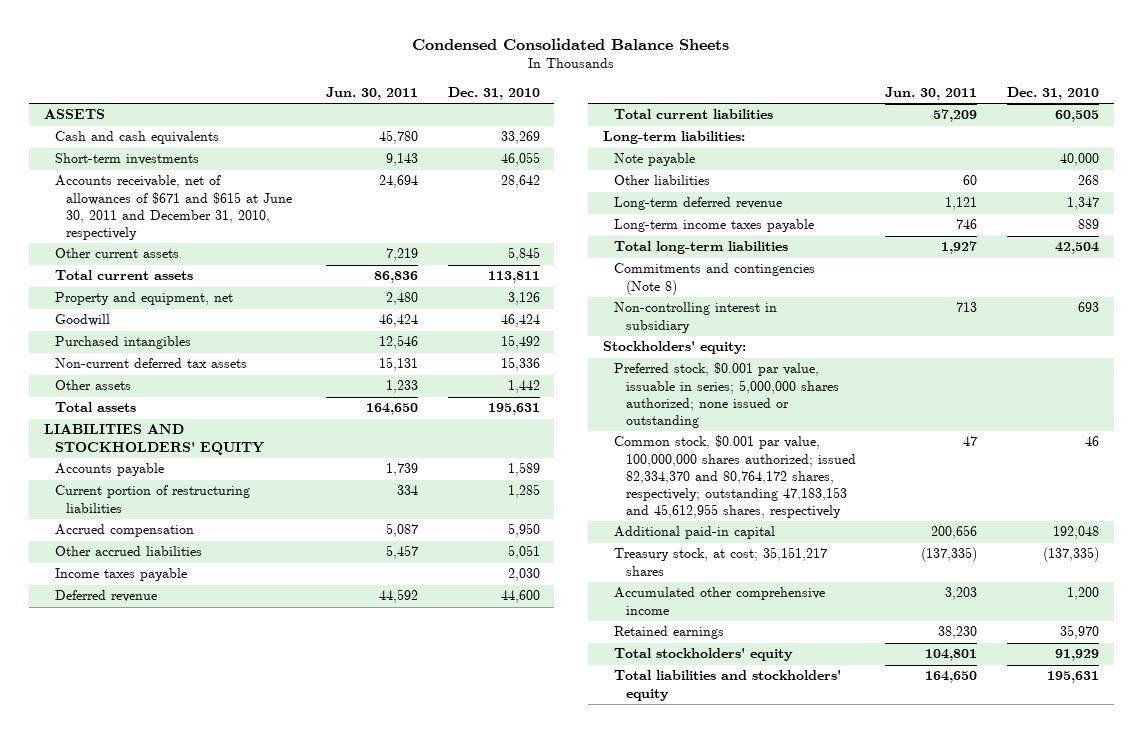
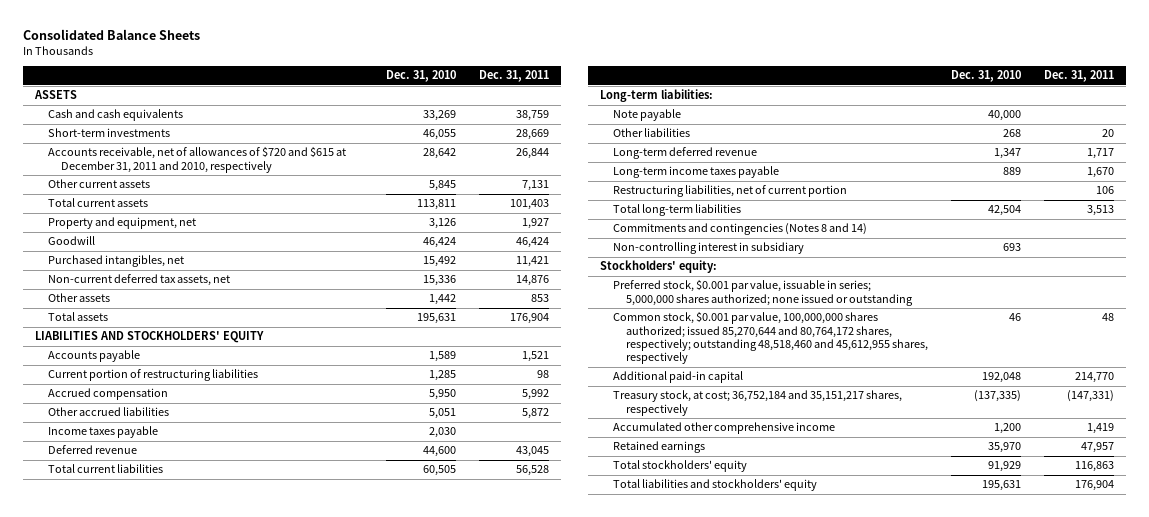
[412,37,730,50] Condensed Consolidated Balance Sheets -> [23,29,201,41] Consolidated Balance Sheets
[325,86,418,100] Jun. 30, 2011 -> none
none -> [479,70,550,83] Dec. 31, 2011
[54,175,293,240] Accounts receivable, net of allowances of $671 and $615 at June 30, 2011 and December 31, 2010, respectively -> [47,146,346,173] Accounts receivable, net of allowances of $720 and $615 at December 31, 2011 and 2010, respectively
[54,336,191,350] Purchased intangibles -> [47,255,184,268] Purchased intangibles, net
[54,358,247,369] Non-current deferred tax assets -> [47,274,230,287] Non-current deferred tax assets, net
none -> [612,185,847,198] Restructuring liabilities, net of current portion
[614,263,816,295] Commitments and contingencies (Note 8) -> [612,223,867,236] Commitments and contingencies (Notes 8 and 14)
[614,435,856,518] Common stock, $0.001 par value, 100,000,000 shares authorized; issued 82,334,370 and 80,764,172 shares, respectively; outstanding 47,183,153 and 45,612,955 shares, respectively -> [612,311,929,365] Common stock, $0.001 par value, 100,000,000 shares authorized; issued 85,270,644 and 80,764,172 shares, respectively; outstanding 48,518,460 and 45,612,955 shares, respectively
[614,547,828,576] Treasury stock, at cost; 35,151,217 shares -> [612,390,902,416] Treasury stock, at cost; 36,752,184 and 35,151,217 shares, respectively

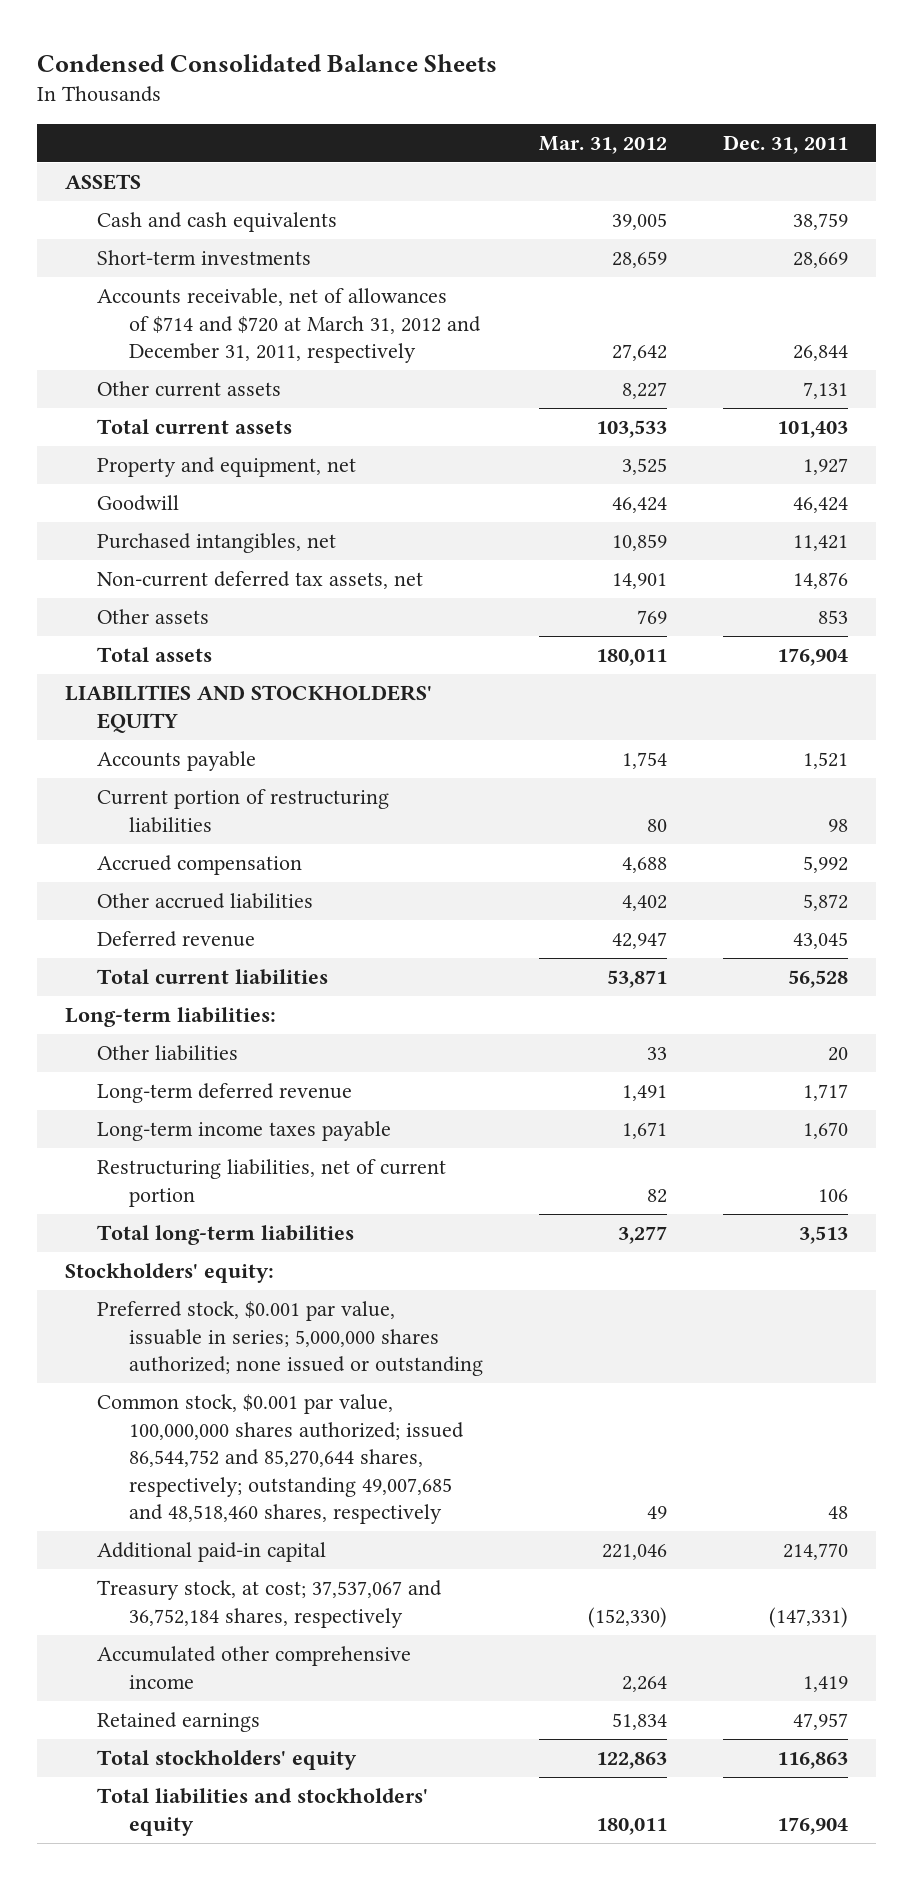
[23,29,201,41] Consolidated Balance Sheets -> [37,53,498,72] Condensed Consolidated Balance Sheets
[386,70,457,83] Dec. 31, 2010 -> none
none -> [539,135,668,154] Mar. 31, 2012
[47,146,346,173] Accounts receivable, net of allowances of $720 and $615 at December 31, 2011 and 2010, respectively -> [97,288,481,364] Accounts receivable, net of allowances of $714 and $720 at March 31, 2012 and December 31, 2011, respectively
[47,426,158,439] Income taxes payable -> none
[612,109,681,122] Note payable -> none
[612,223,867,236] Commitments and contingencies (Notes 8 and 14) -> none
[612,242,804,255] Non-controlling interest in subsidiary -> none
[612,311,929,365] Common stock, $0.001 par value, 100,000,000 shares authorized; issued 85,270,644 and 80,764,172 shares, respectively; outstanding 48,518,460 and 45,612,955 shares, respectively -> [97,1394,464,1525] Common stock, $0.001 par value, 100,000,000 shares authorized; issued 86,544,752 and 85,270,644 shares, respectively; outstanding 49,007,685 and 48,518,460 shares, respectively
[612,390,902,416] Treasury stock, at cost; 36,752,184 and 35,151,217 shares, respectively -> [97,1580,443,1628] Treasury stock, at cost; 37,537,067 and 36,752,184 shares, respectively

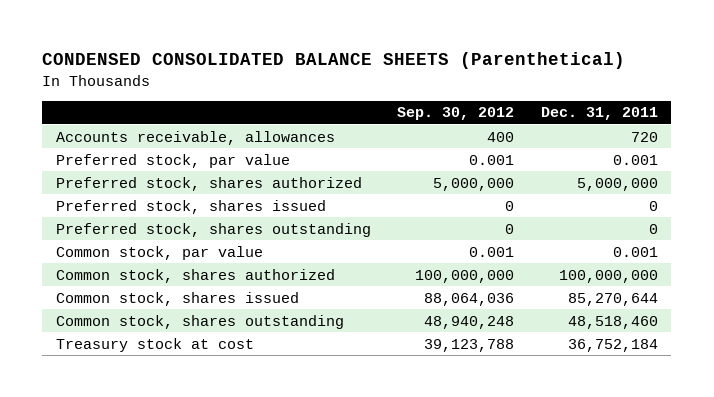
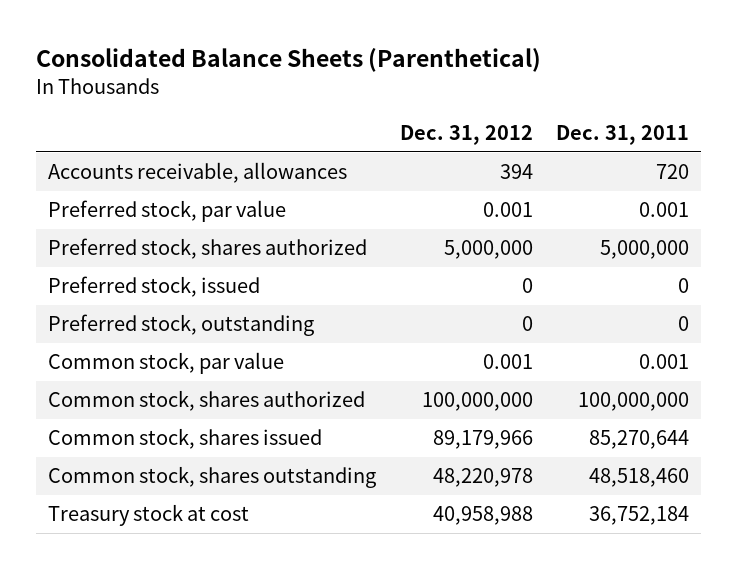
[42,52,626,70] CONDENSED CONSOLIDATED BALANCE SHEETS (Parenthetical) -> [36,48,542,73] Consolidated Balance Sheets (Parenthetical)
[397,107,515,121] Sep. 30, 2012 -> none
none -> [399,125,533,146] Dec. 31, 2012
[55,199,326,214] Preferred stock, shares issued -> [47,276,260,298] Preferred stock, issued
[55,222,371,237] Preferred stock, shares outstanding -> [47,314,314,337] Preferred stock, outstanding

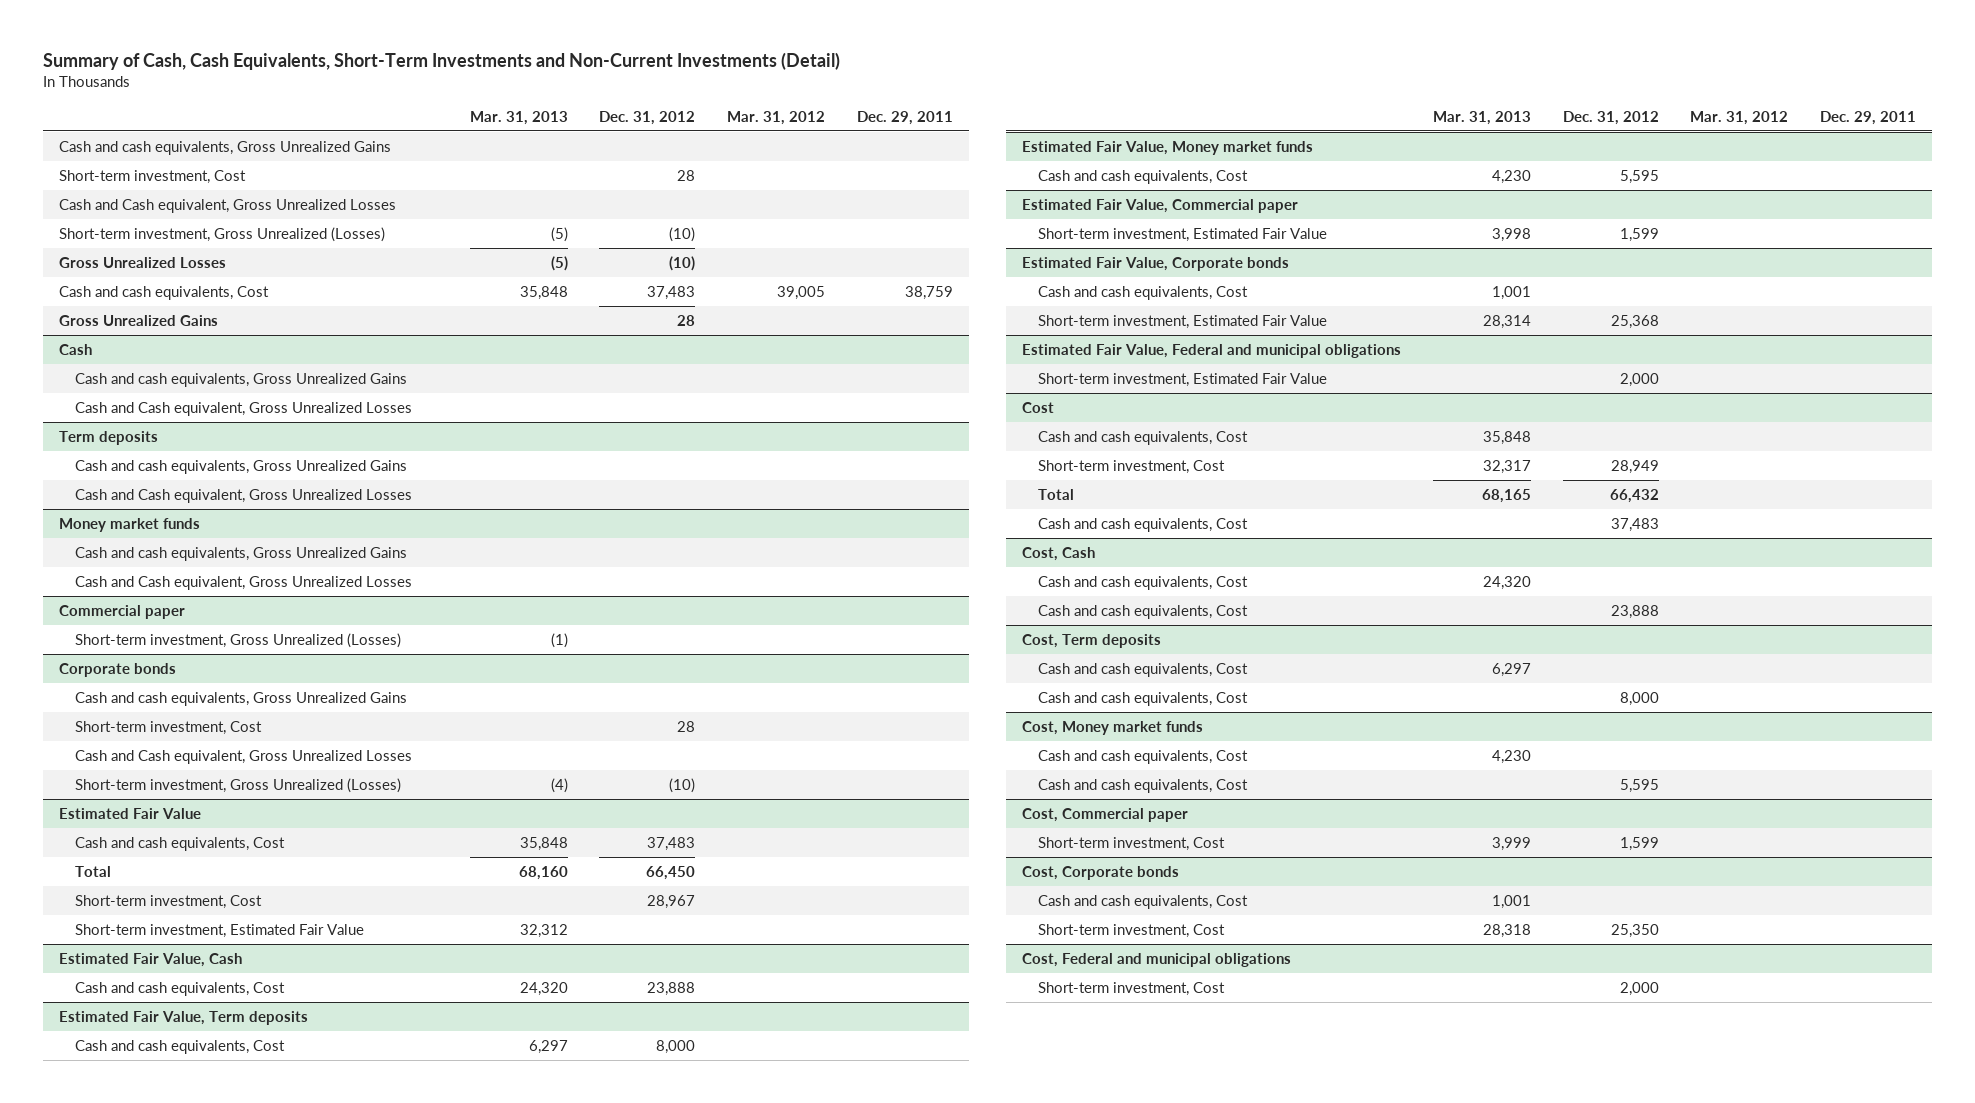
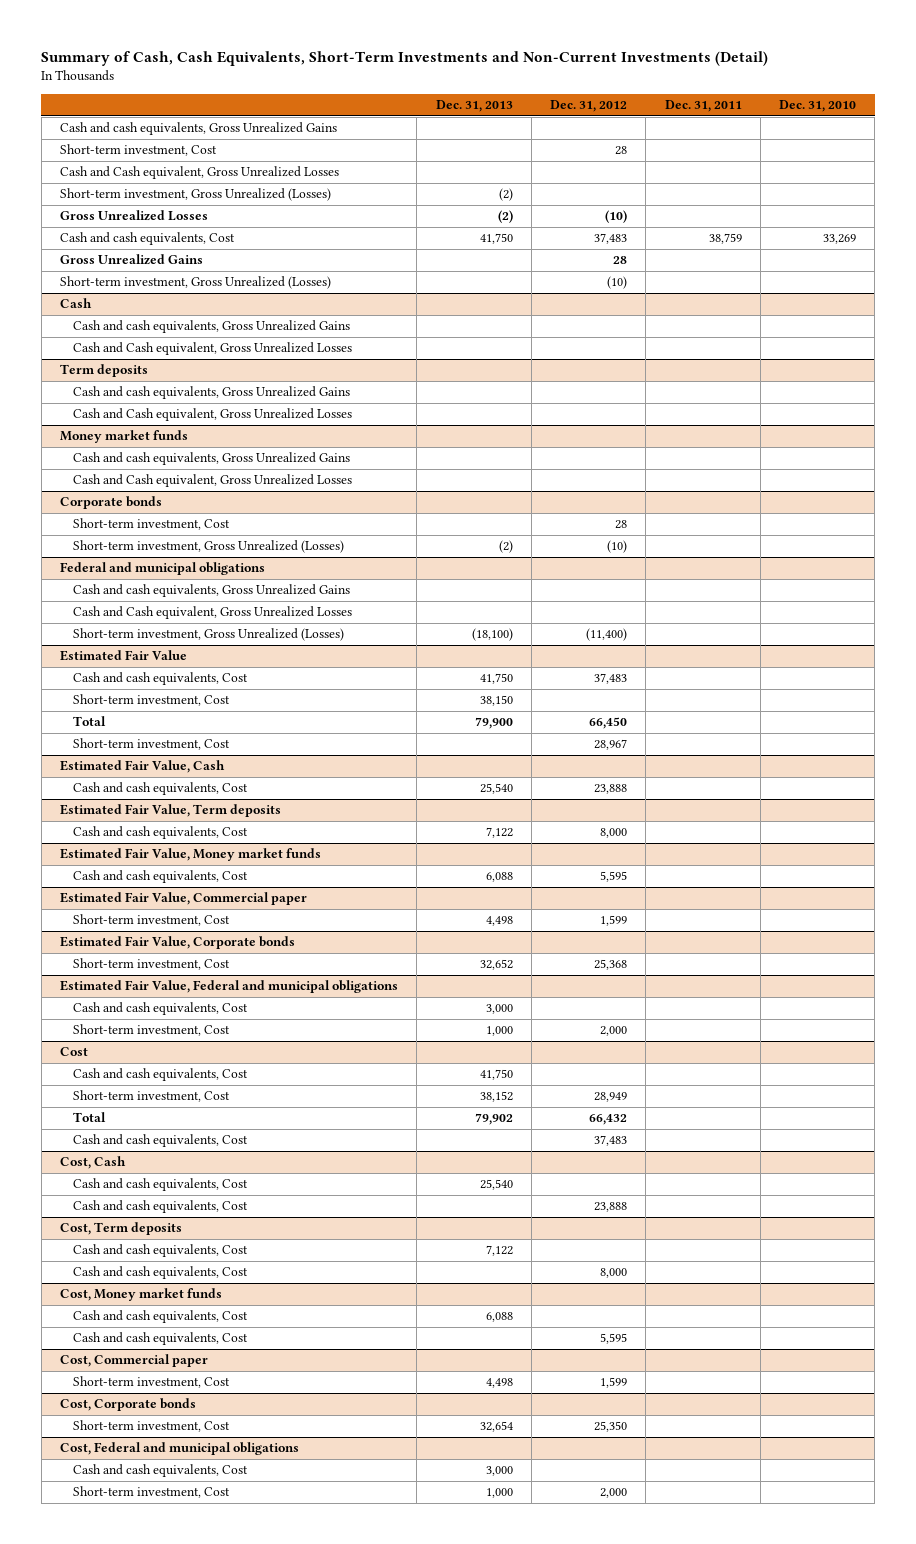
[469,110,568,125] Mar. 31, 2013 -> none
[727,110,826,125] Mar. 31, 2012 -> none
[856,110,953,125] Dec. 29, 2011 -> none
none -> [435,100,513,113] Dec. 31, 2013
none -> [664,100,742,113] Dec. 31, 2011
none -> [779,100,857,113] Dec. 31, 2010
none -> [60,188,332,202] Short-term investment, Gross Unrealized (Losses)
[59,226,386,242] Short-term investment, Gross Unrealized (Losses) -> [60,276,332,290] Short-term investment, Gross Unrealized (Losses)
[59,604,186,619] Commercial paper -> none
[74,632,401,648] Short-term investment, Gross Unrealized (Losses) -> none
[74,691,407,706] Cash and cash equivalents, Gross Unrealized Gains -> none
[74,749,412,764] Cash and Cash equivalent, Gross Unrealized Losses -> none
none -> [60,562,266,576] Federal and municipal obligations
none -> [72,584,350,598] Cash and cash equivalents, Gross Unrealized Gains
none -> [72,606,352,620] Cash and Cash equivalent, Gross Unrealized Losses
none -> [72,628,344,642] Short-term investment, Gross Unrealized (Losses)
none -> [72,694,230,707] Short-term investment, Cost
[74,923,364,938] Short-term investment, Estimated Fair Value -> none
[1037,227,1327,242] Short-term investment, Estimated Fair Value -> [72,914,230,927] Short-term investment, Cost
[1037,285,1248,300] Cash and cash equivalents, Cost -> none
[1037,314,1327,329] Short-term investment, Estimated Fair Value -> [72,958,230,971] Short-term investment, Cost
[1037,372,1327,387] Short-term investment, Estimated Fair Value -> none
none -> [72,1002,248,1016] Cash and cash equivalents, Cost
none -> [72,1024,230,1037] Short-term investment, Cost
[1037,894,1248,909] Cash and cash equivalents, Cost -> none
none -> [72,1464,248,1478] Cash and cash equivalents, Cost

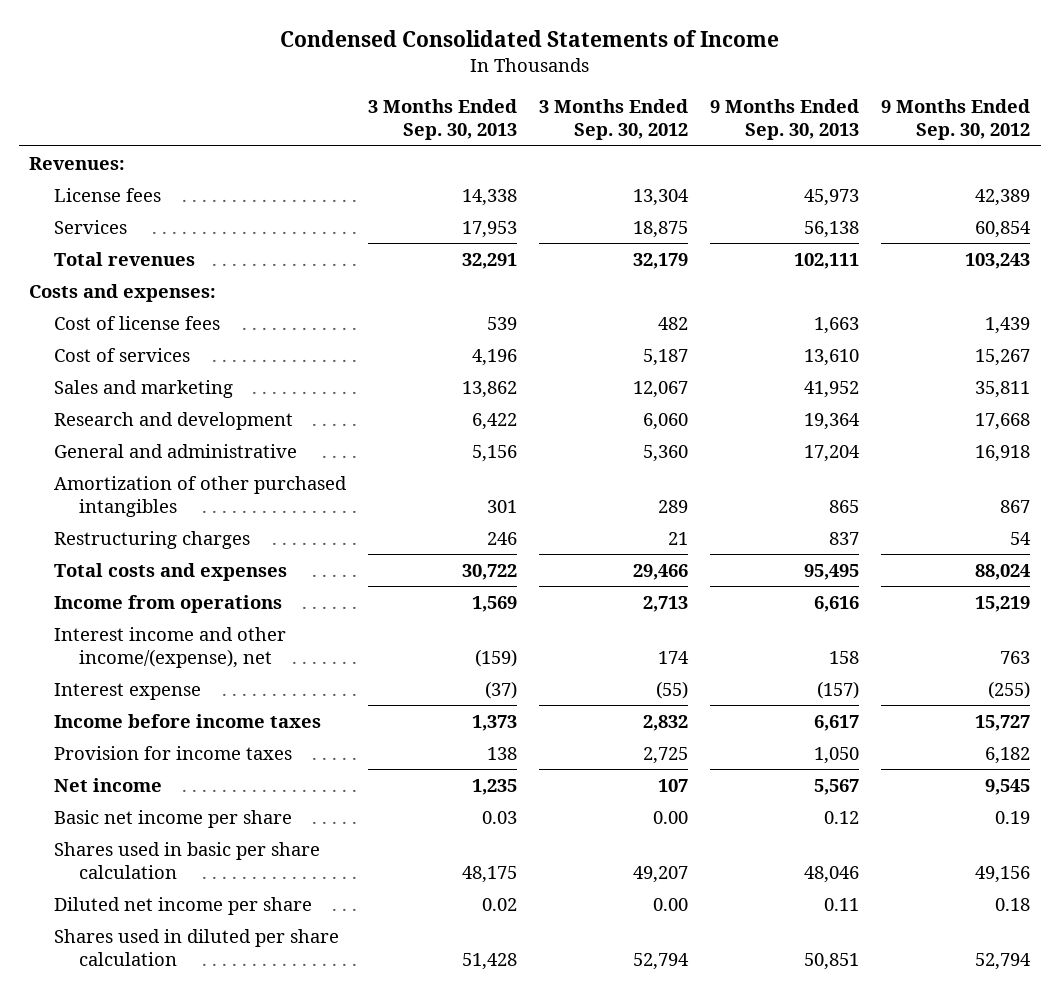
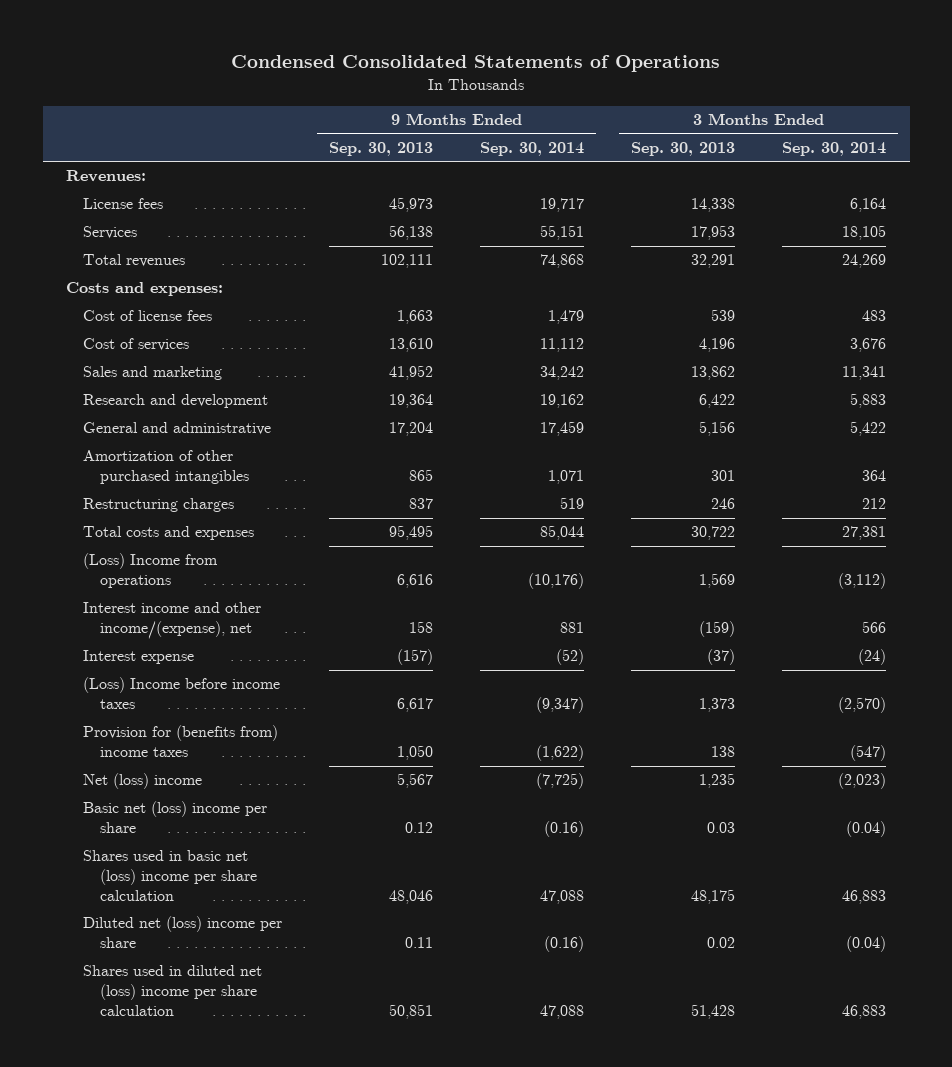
[279,29,779,47] Condensed Consolidated Statements of Income -> [231,54,721,72] Condensed Consolidated Statements of Operations
[539,98,689,141] 3 Months Ended Sep. 30, 2012 -> none
[880,98,1030,141] 9 Months Ended Sep. 30, 2012 -> none
none -> [480,141,585,156] Sep. 30, 2014
none -> [782,141,887,156] Sep. 30, 2014
[54,594,283,613] Income from operations -> [83,553,219,589] (Loss) Income from operations
[54,713,322,728] Income before income taxes -> [83,677,281,710] (Loss) Income before income taxes
[54,745,293,760] Provision for income taxes -> [83,725,279,758] Provision for (benefits from) income taxes
[54,777,163,792] Net income -> [83,773,203,790] Net (loss) income
[54,809,293,828] Basic net income per share -> [83,801,268,834] Basic net (loss) income per share
[54,841,321,880] Shares used in basic per share calculation -> [83,850,258,901] Shares used in basic net (loss) income per share calculation
[54,896,313,915] Diluted net income per share -> [83,916,283,949] Diluted net (loss) income per share
[54,928,340,967] Shares used in diluted per share calculation -> [83,965,263,1016] Shares used in diluted net (loss) income per share calculation

